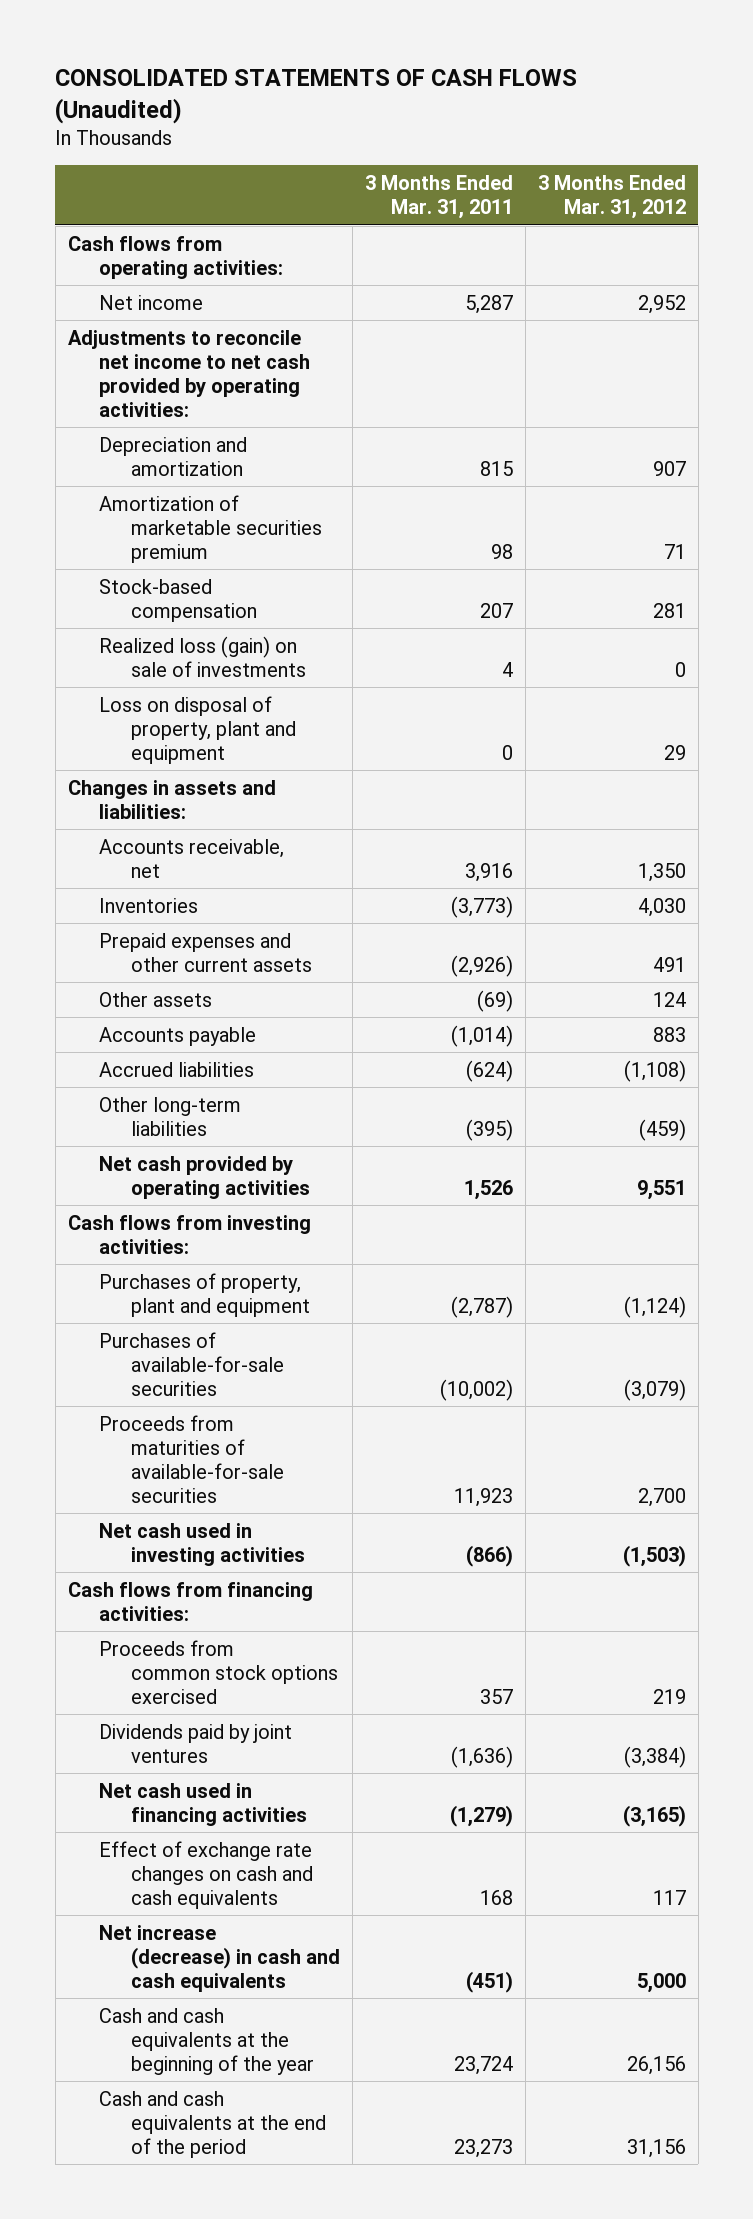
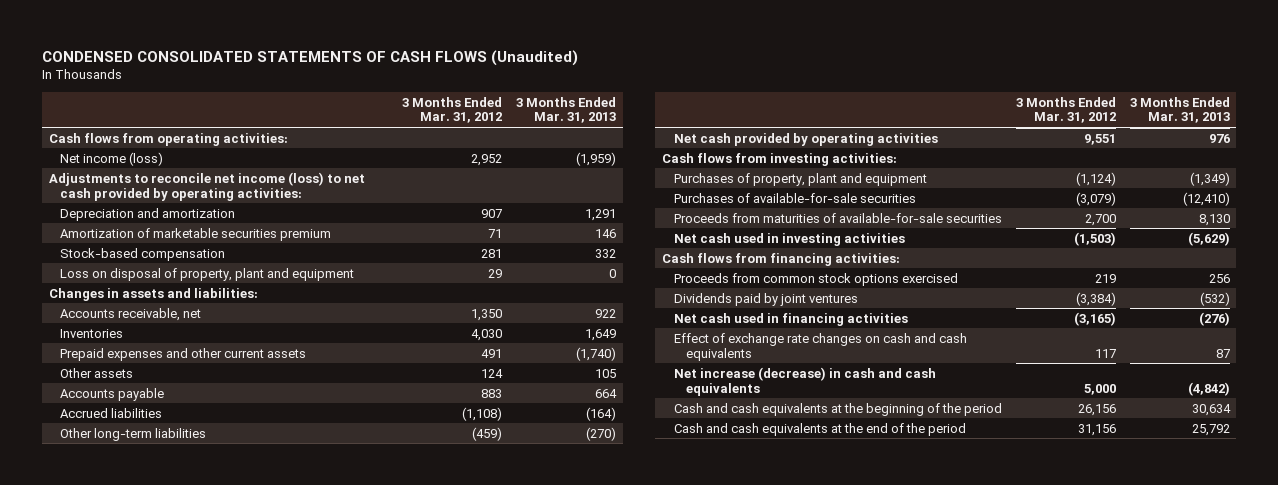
[55,69,578,124] CONSOLIDATED STATEMENTS OF CASH FLOWS (Unaudited) -> [41,49,578,66] CONDENSED CONSOLIDATED STATEMENTS OF CASH FLOWS (Unaudited)
[364,175,513,220] 3 Months Ended Mar. 31, 2011 -> none
none -> [516,96,617,124] 3 Months Ended Mar. 31, 2013
[99,294,204,310] Net income -> [60,151,164,166] Net income (loss)
[67,329,311,417] Adjustments to reconcile net income to net cash provided by operating activities: -> [48,171,365,201] Adjustments to reconcile net income (loss) to net cash provided by operating activities:
[99,635,306,677] Realized loss (gain) on sale of investments -> none
[99,2007,314,2075] Cash and cash equivalents at the beginning of the year -> [673,402,1002,416] Cash and cash equivalents at the beginning of the period

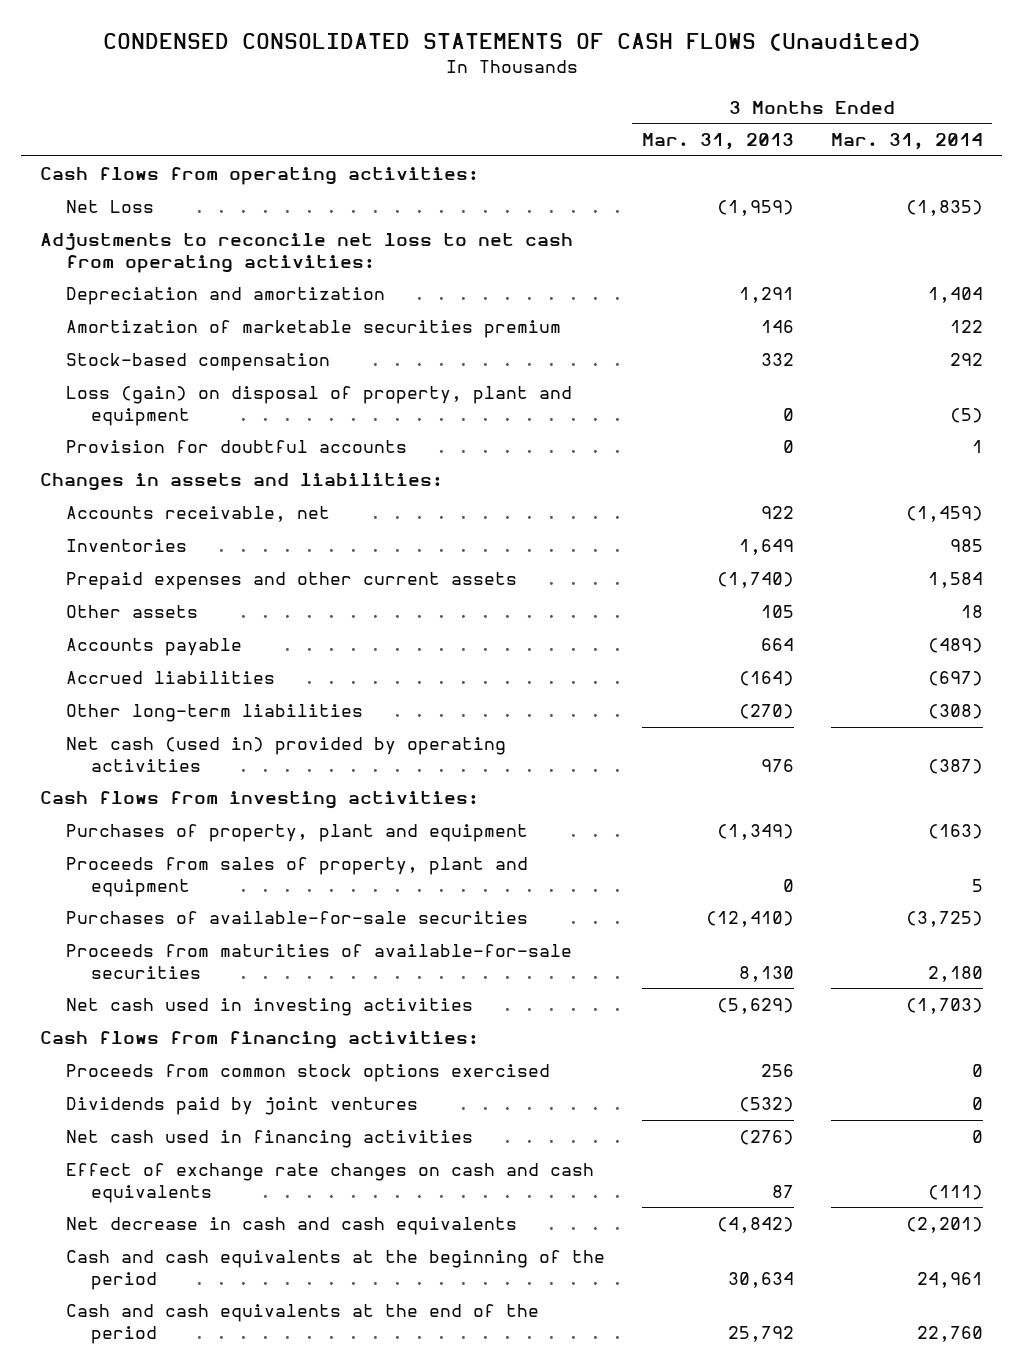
[402,96,503,124] 3 Months Ended Mar. 31, 2012 -> none
none -> [831,133,984,151] Mar. 31, 2014
[60,151,164,166] Net income (loss) -> [65,200,154,214] Net Loss
[48,171,365,201] Adjustments to reconcile net income (loss) to net cash provided by operating activities: -> [40,233,574,273] Adjustments to reconcile net loss to net cash from operating activities:
[60,267,355,281] Loss on disposal of property, plant and equipment -> [65,386,572,426] Loss (gain) on disposal of property, plant and equipment
none -> [65,440,407,454] Provision for doubtful accounts
[673,132,938,146] Net cash provided by operating activities -> [65,737,506,772] Net cash (used in) provided by operating activities
none -> [65,857,528,897] Proceeds from sales of property, plant and equipment
[673,366,936,396] Net increase (decrease) in cash and cash equivalents -> [65,1217,517,1236] Net decrease in cash and cash equivalents

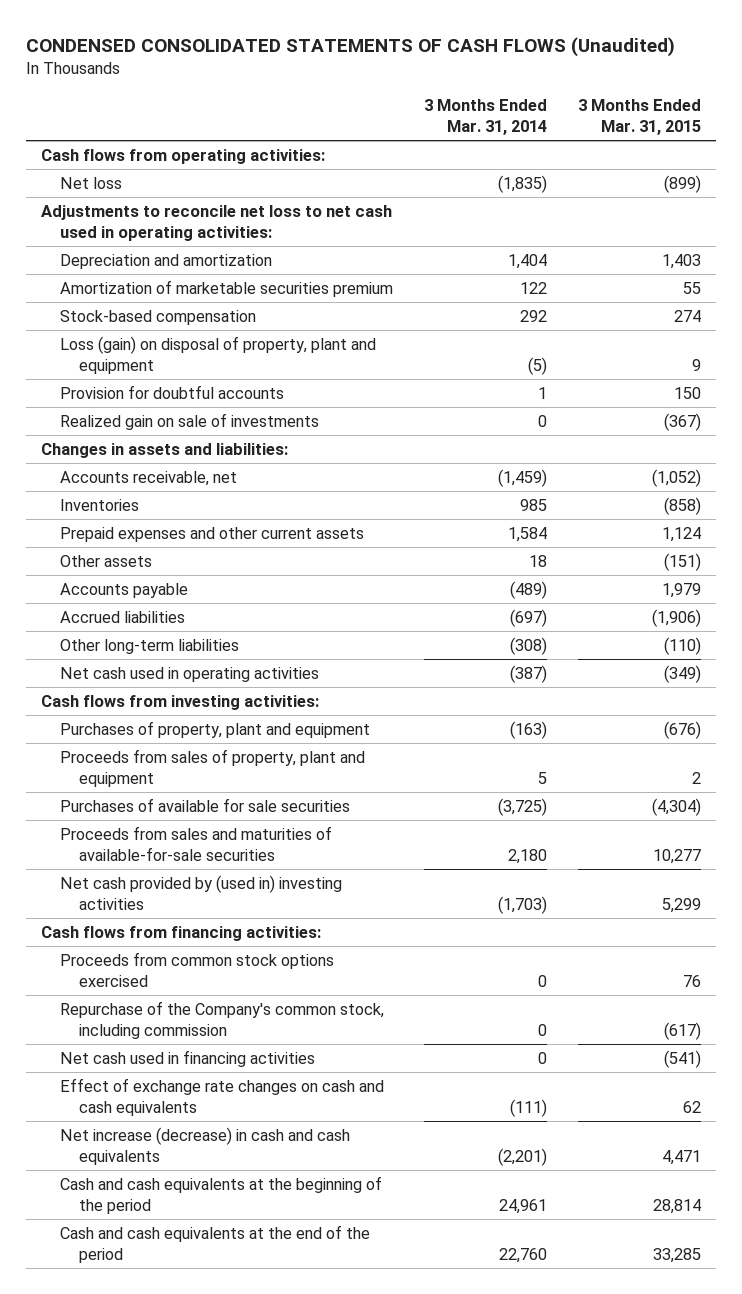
[641,133,794,151] Mar. 31, 2013 -> none
none -> [577,99,701,135] 3 Months Ended Mar. 31, 2015
[65,200,154,214] Net Loss -> [60,177,123,190] Net loss
[40,233,574,273] Adjustments to reconcile net loss to net cash from operating activities: -> [41,205,393,241] Adjustments to reconcile net loss to net cash used in operating activities:
none -> [60,413,320,431] Realized gain on sale of investments
[65,737,506,772] Net cash (used in) provided by operating activities -> [60,667,320,683] Net cash used in operating activities
[65,911,528,925] Purchases of available-for-sale securities -> [60,798,351,813] Purchases of available for sale securities
[65,944,572,979] Proceeds from maturities of available-for-sale securities -> [60,826,333,861] Proceeds from sales and maturities of available-for-sale securities
[65,998,473,1017] Net cash used in investing activities -> [60,875,343,910] Net cash provided by (used in) investing activities
[65,1097,418,1116] Dividends paid by joint ventures -> none
none -> [60,1001,385,1039] Repurchase of the Company's common stock, including commission
[65,1217,517,1236] Net decrease in cash and cash equivalents -> [60,1127,351,1165] Net increase (decrease) in cash and cash equivalents

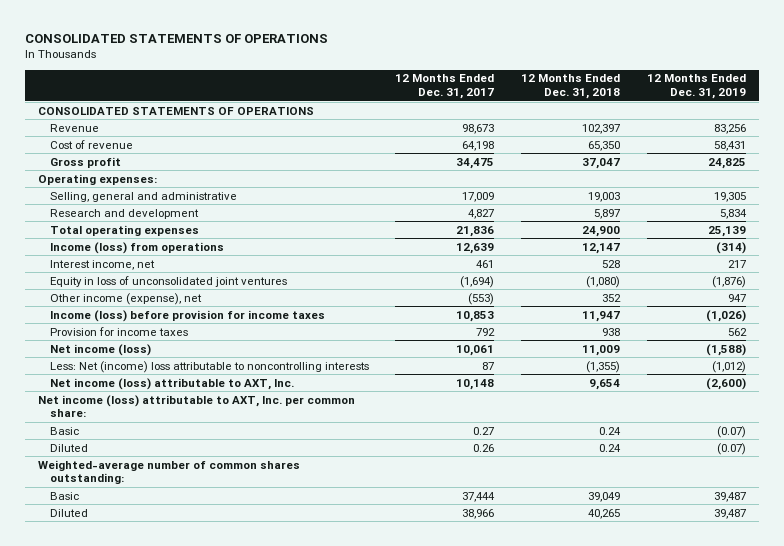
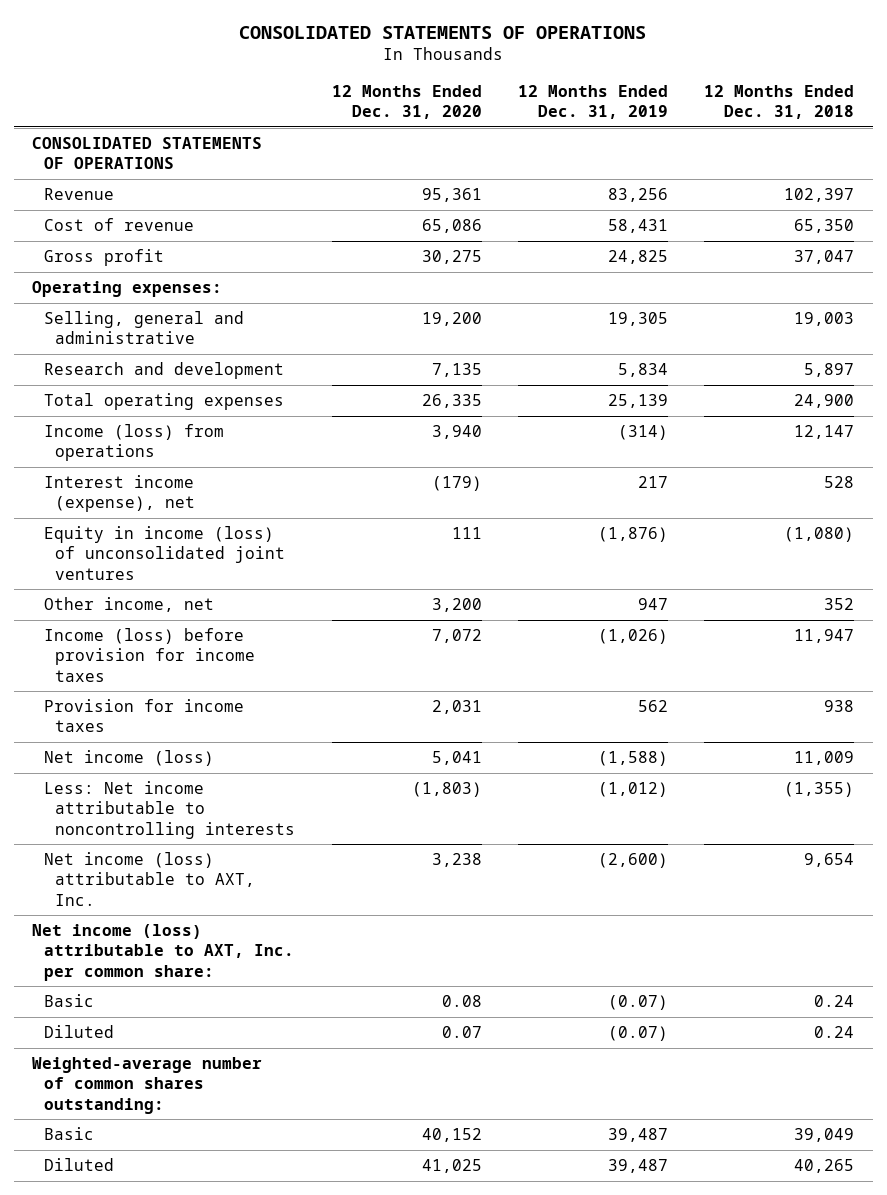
[395,74,495,99] 12 Months Ended Dec. 31, 2017 -> none
none -> [331,85,482,120] 12 Months Ended Dec. 31, 2020
[49,259,155,270] Interest income, net -> [43,475,196,513] Interest income (expense), net
[49,275,287,287] Equity in loss of unconsolidated joint ventures -> [43,526,286,580] Equity in income (loss) of unconsolidated joint ventures
[49,292,202,305] Other income (expense), net -> [43,597,214,613] Other income, net
[49,360,369,373] Less: Net (income) loss attributable to noncontrolling interests -> [43,781,296,839] Less: Net income attributable to noncontrolling interests

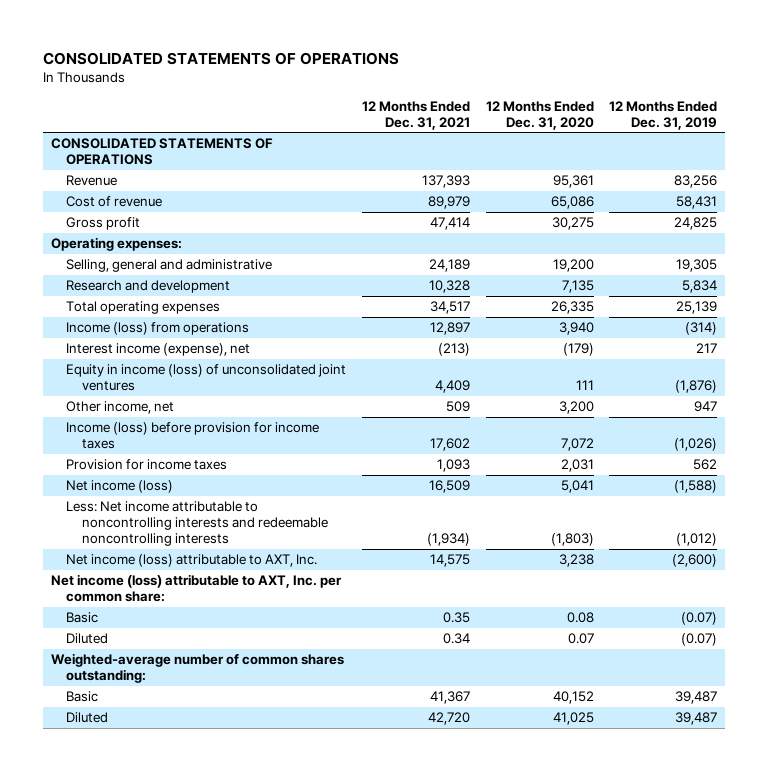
[704,85,855,120] 12 Months Ended Dec. 31, 2018 -> none
none -> [362,100,471,130] 12 Months Ended Dec. 31, 2021
[43,781,296,839] Less: Net income attributable to noncontrolling interests -> [66,501,328,547] Less: Net income attributable to noncontrolling interests and redeemable noncontrolling interests

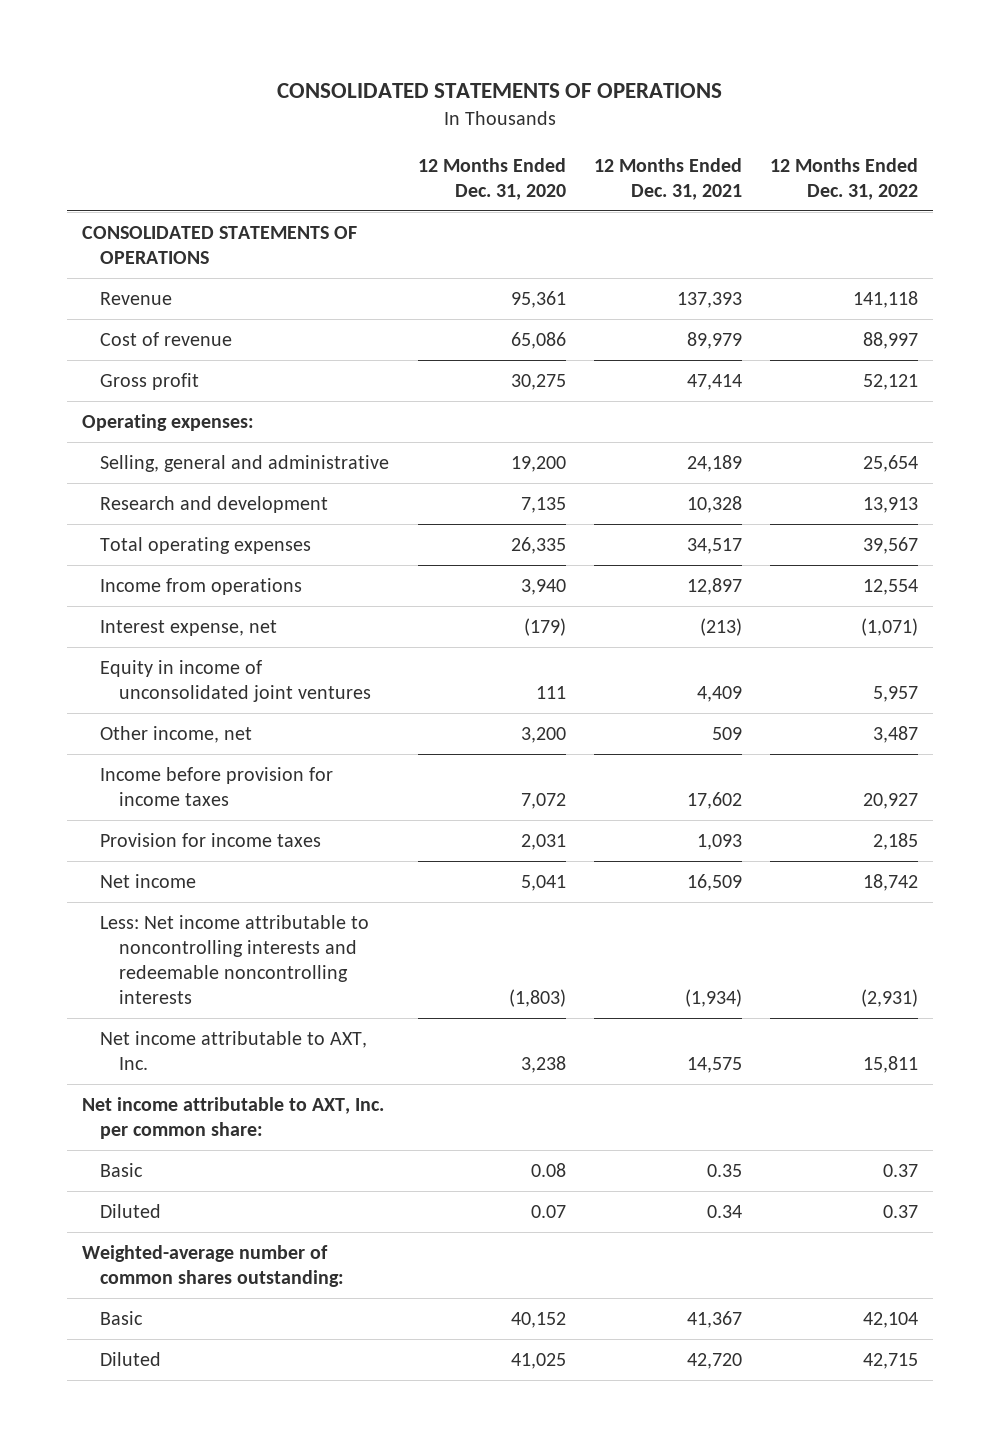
[609,100,718,130] 12 Months Ended Dec. 31, 2019 -> none
none -> [770,158,919,201] 12 Months Ended Dec. 31, 2022
[66,322,250,336] Income (loss) from operations -> [100,577,303,595] Income from operations
[66,343,251,357] Interest income (expense), net -> [100,619,278,636] Interest expense, net
[66,364,347,392] Equity in income (loss) of unconsolidated joint ventures -> [100,659,371,702] Equity in income of unconsolidated joint ventures
[66,422,320,450] Income (loss) before provision for income taxes -> [100,766,334,806] Income before provision for income taxes
[66,480,174,494] Net income (loss) -> [100,873,197,888] Net income
[66,554,318,568] Net income (loss) attributable to AXT, Inc. -> [100,1030,368,1070] Net income attributable to AXT, Inc.
[51,574,343,603] Net income (loss) attributable to AXT, Inc. per common share: -> [81,1096,384,1139] Net income attributable to AXT, Inc. per common share:

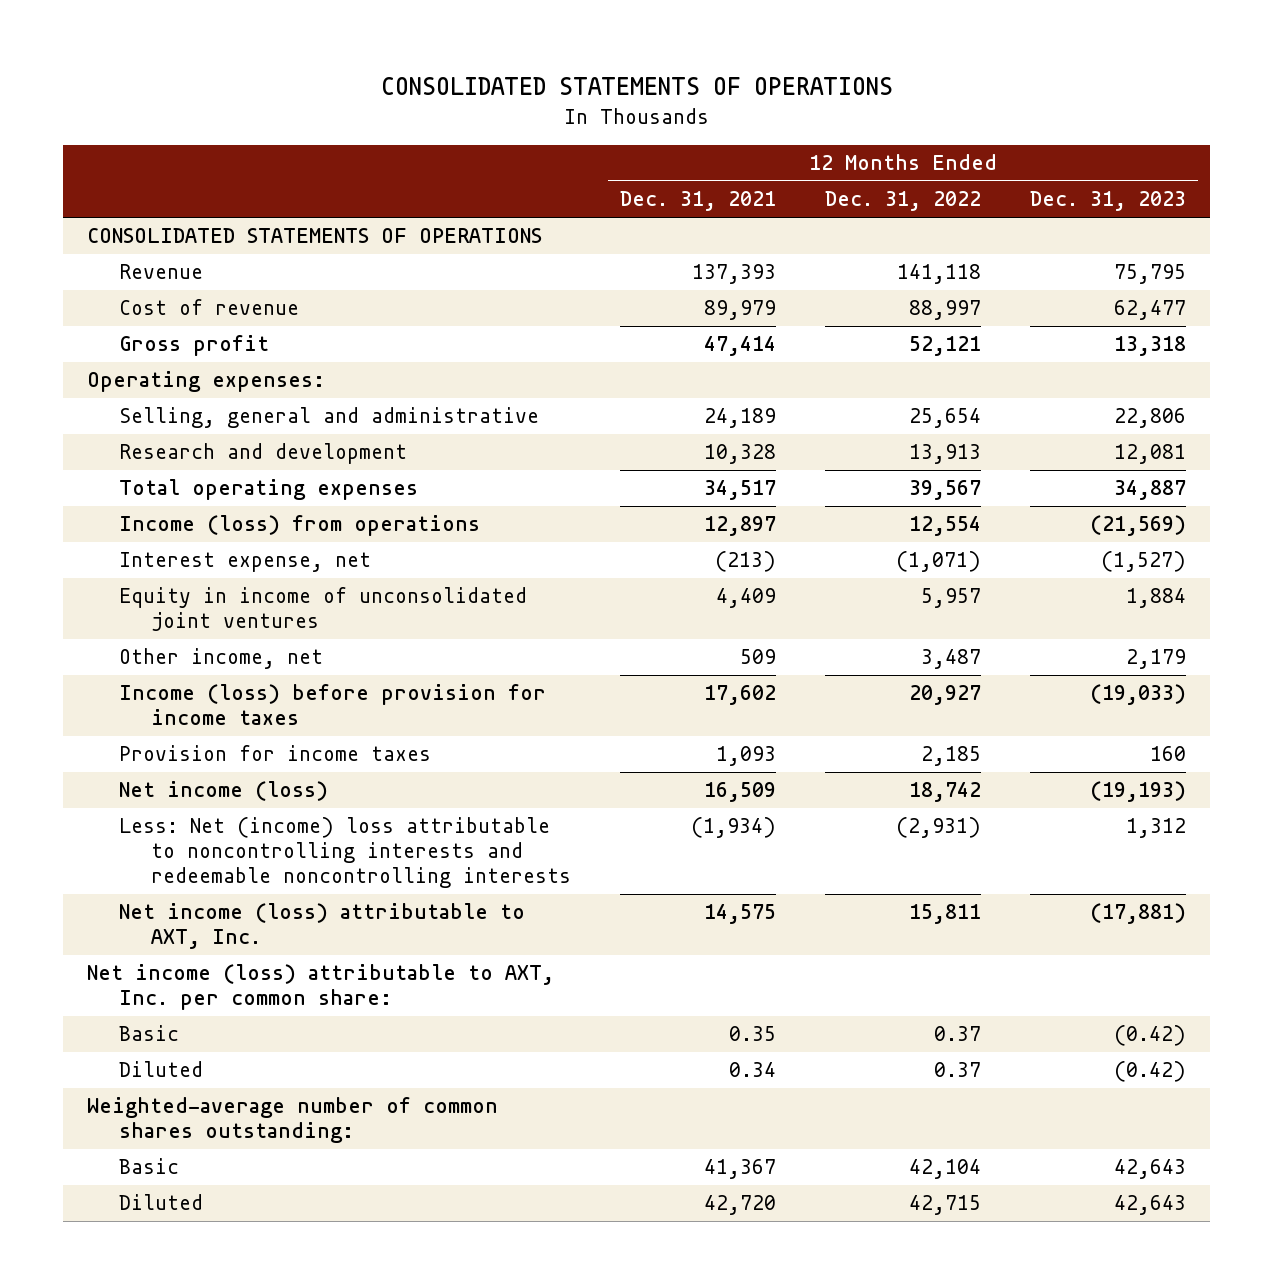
[417,158,566,201] 12 Months Ended Dec. 31, 2020 -> none
none -> [1029,191,1186,212] Dec. 31, 2023
[100,577,303,595] Income from operations -> [119,515,481,537] Income (loss) from operations
[100,766,334,806] Income before provision for income taxes -> [119,684,547,726] Income (loss) before provision for income taxes
[100,873,197,888] Net income -> [119,781,329,802] Net income (loss)
[100,914,370,1004] Less: Net income attributable to noncontrolling interests and redeemable noncontrolling interests -> [119,817,572,889] Less: Net (income) loss attributable to noncontrolling interests and redeemable noncontrolling interests
[100,1030,368,1070] Net income attributable to AXT, Inc. -> [119,903,526,950] Net income (loss) attributable to AXT, Inc.
[81,1096,384,1139] Net income attributable to AXT, Inc. per common share: -> [87,964,555,1011] Net income (loss) attributable to AXT, Inc. per common share:

